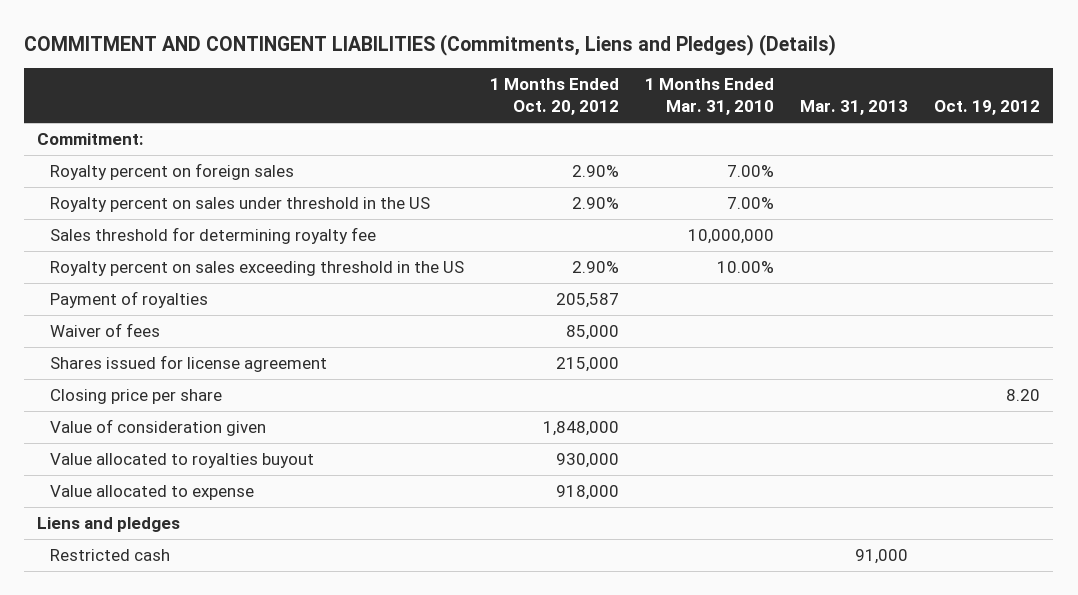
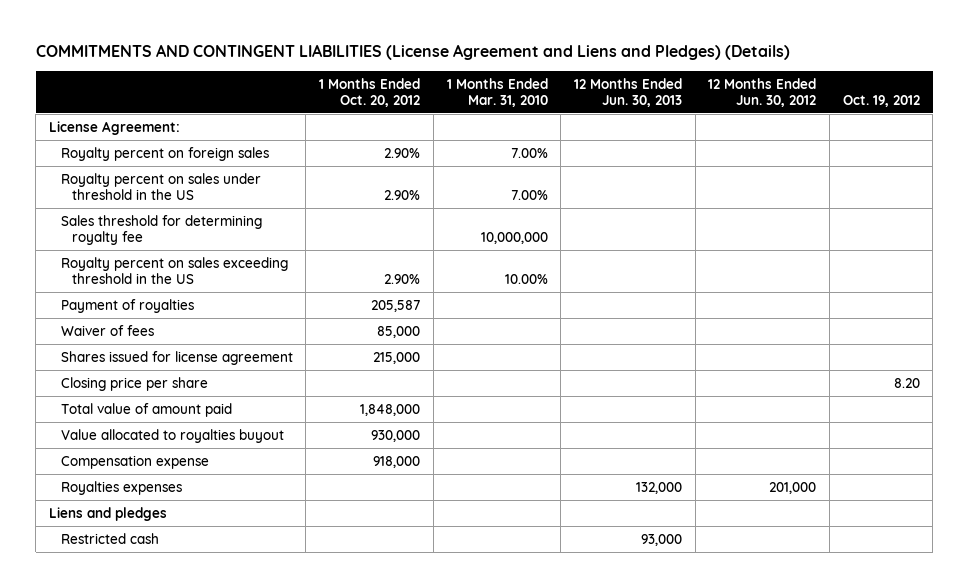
[24,33,837,56] COMMITMENT AND CONTINGENT LIABILITIES (Commitments, Liens and Pledges) (Details) -> [35,44,790,61] COMMITMENTS AND CONTINGENT LIABILITIES (License Agreement and Liens and Pledges) (Details)
[800,99,909,115] Mar. 31, 2013 -> none
none -> [573,77,682,107] 12 Months Ended Jun. 30, 2013
none -> [708,77,817,107] 12 Months Ended Jun. 30, 2012
[37,133,144,146] Commitment: -> [49,120,181,135] License Agreement:
[50,419,267,437] Value of consideration given -> [60,402,232,417] Total value of amount paid
[50,485,255,501] Value allocated to expense -> [60,454,209,469] Compensation expense
none -> [60,480,182,495] Royalties expenses

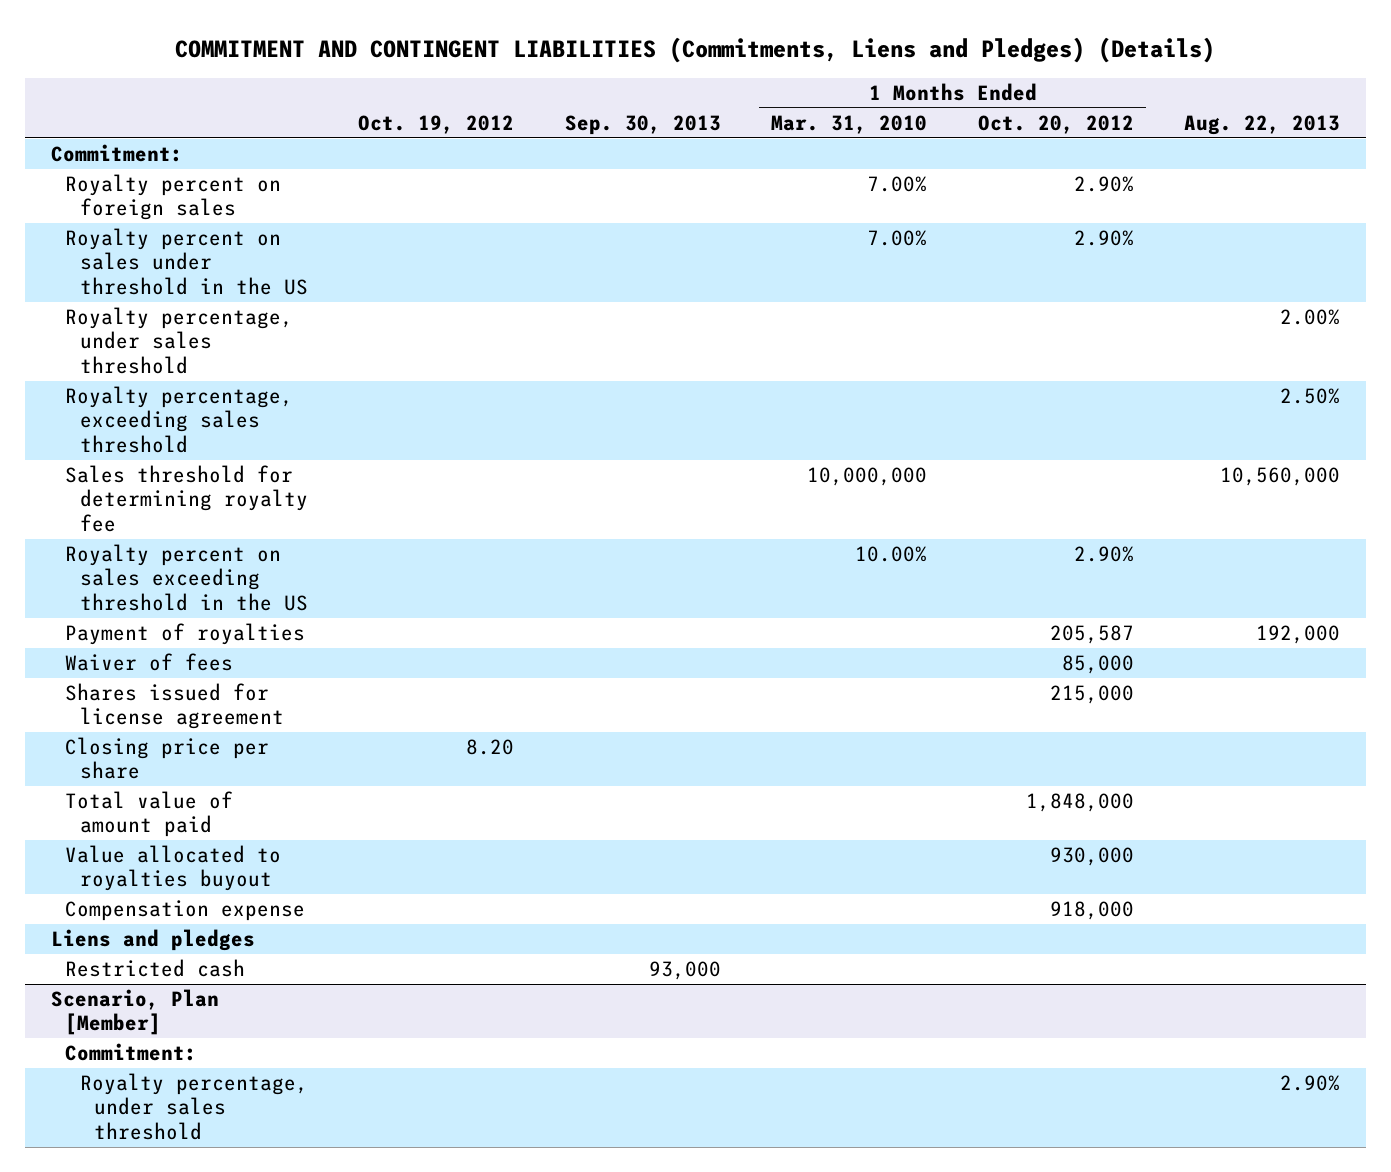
[35,44,790,61] COMMITMENTS AND CONTINGENT LIABILITIES (License Agreement and Liens and Pledges) (Details) -> [175,37,1216,64] COMMITMENT AND CONTINGENT LIABILITIES (Commitments, Liens and Pledges) (Details)
[573,77,682,107] 12 Months Ended Jun. 30, 2013 -> none
[708,77,817,107] 12 Months Ended Jun. 30, 2012 -> none
none -> [564,114,721,135] Sep. 30, 2013
none -> [1184,114,1341,135] Aug. 22, 2013
[49,120,181,135] License Agreement: -> [50,144,183,163] Commitment:
none -> [65,307,294,374] Royalty percentage, under sales threshold
none -> [65,386,294,453] Royalty percentage, exceeding sales threshold
[60,480,182,495] Royalties expenses -> none
none -> [50,989,219,1036] Scenario, Plan [Member]
none -> [65,1043,198,1062] Commitment:
none -> [79,1073,308,1140] Royalty percentage, under sales threshold

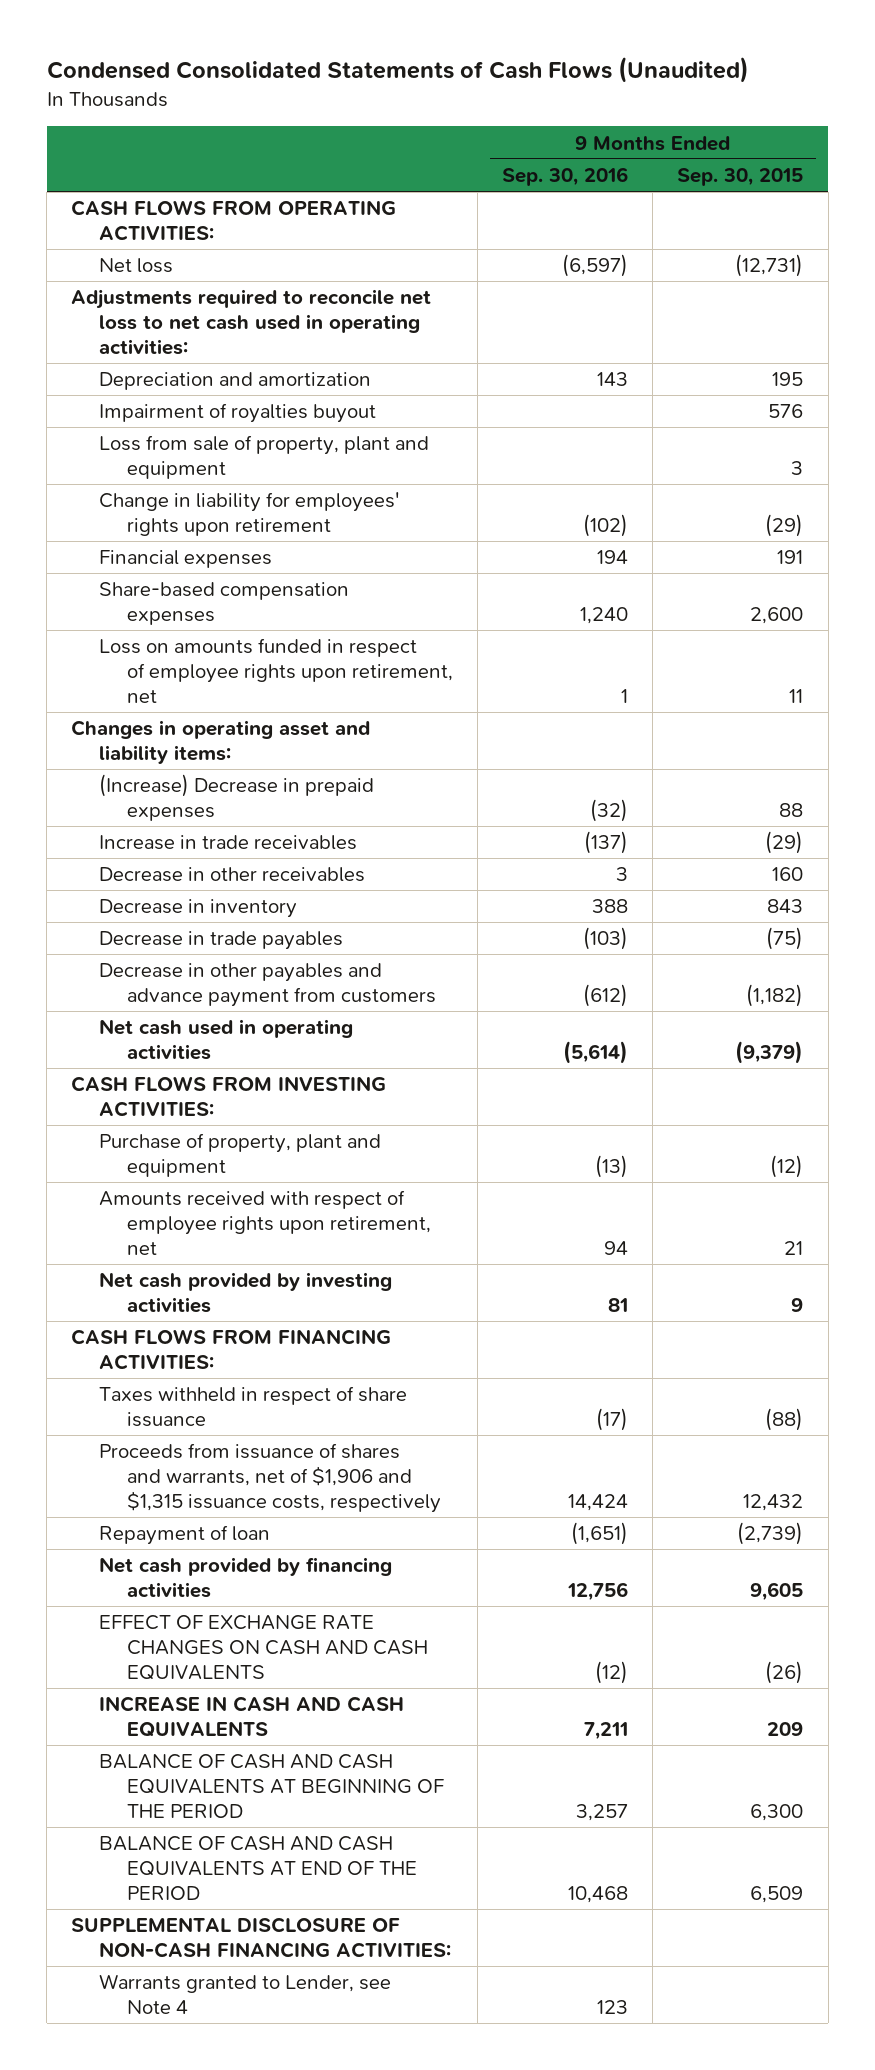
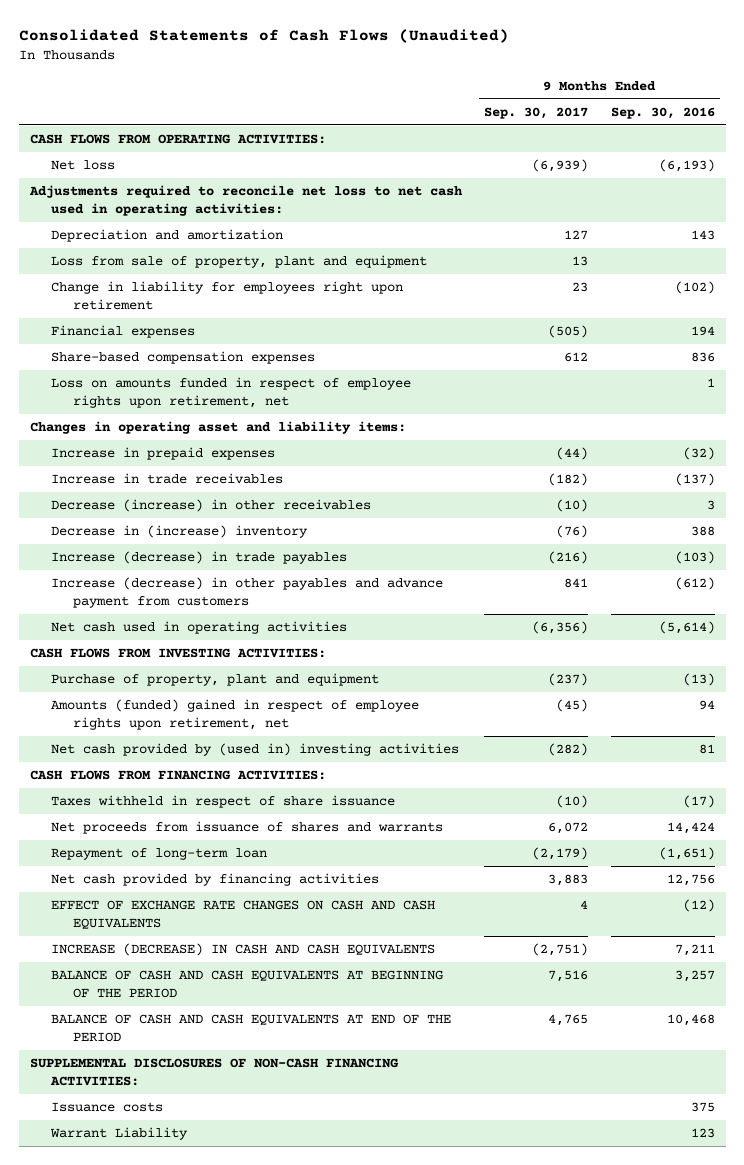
[46,57,749,84] Condensed Consolidated Statements of Cash Flows (Unaudited) -> [18,29,509,44] Consolidated Statements of Cash Flows (Unaudited)
[677,167,804,186] Sep. 30, 2015 -> none
none -> [484,106,589,119] Sep. 30, 2017
[562,254,629,278] (6,597) -> [658,159,715,173] (6,193)
[98,403,376,424] Impairment of royalties buyout -> none
[98,492,400,536] Change in liability for employees' rights upon retirement -> [51,281,404,310] Change in liability for employees right upon retirement
[580,606,629,624] 1,240 -> [690,352,715,363] 836
[98,774,374,821] (Increase) Decrease in prepaid expenses -> [51,447,276,461] Increase in prepaid expenses
[98,867,365,883] Decrease in other receivables -> [51,499,372,513] Decrease (increase) in other receivables
[98,899,297,919] Decrease in inventory -> [51,525,309,539] Decrease in (increase) inventory
[98,931,343,951] Decrease in trade payables -> [51,551,348,565] Increase (decrease) in trade payables
[98,963,436,1007] Decrease in other payables and advance payment from customers -> [51,577,444,608] Increase (decrease) in other payables and advance payment from customers
[98,1190,431,1255] Amounts received with respect of employee rights upon retirement, net -> [51,699,420,730] Amounts (funded) gained in respect of employee rights upon retirement, net
[98,1272,392,1313] Net cash provided by investing activities -> [51,743,460,757] Net cash provided by (used in) investing activities
[98,1443,441,1513] Proceeds from issuance of shares and warrants, net of $1,906 and $1,315 issuance costs, respectively -> [51,821,444,835] Net proceeds from issuance of shares and warrants
[98,1525,270,1546] Repayment of loan -> [51,848,268,861] Repayment of long-term loan
[98,1696,404,1737] INCREASE IN CASH AND CASH EQUIVALENTS -> [51,943,436,957] INCREASE (DECREASE) IN CASH AND CASH EQUIVALENTS
[71,1917,451,1958] SUPPLEMENTAL DISCLOSURE OF NON-CASH FINANCING ACTIVITIES: -> [29,1058,399,1086] SUPPLEMENTAL DISCLOSURES OF NON-CASH FINANCING ACTIVITIES:
none -> [51,1102,164,1113] Issuance costs
[98,1974,391,2014] Warrants granted to Lender, see Note 4 -> [50,1127,189,1141] Warrant Liability

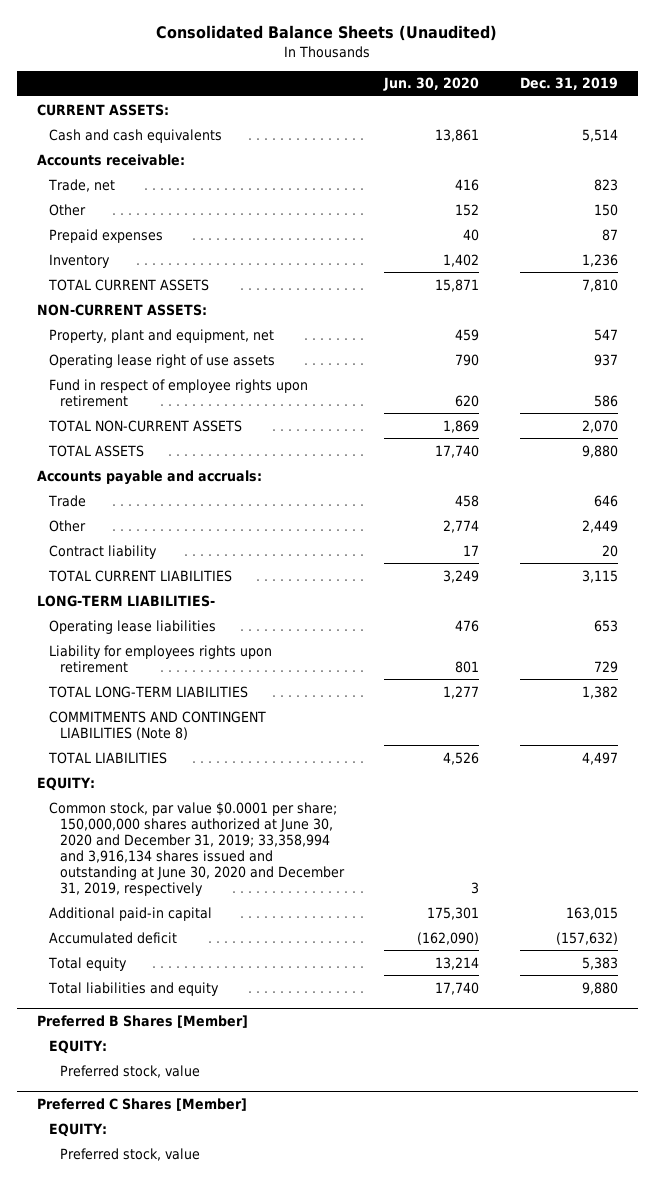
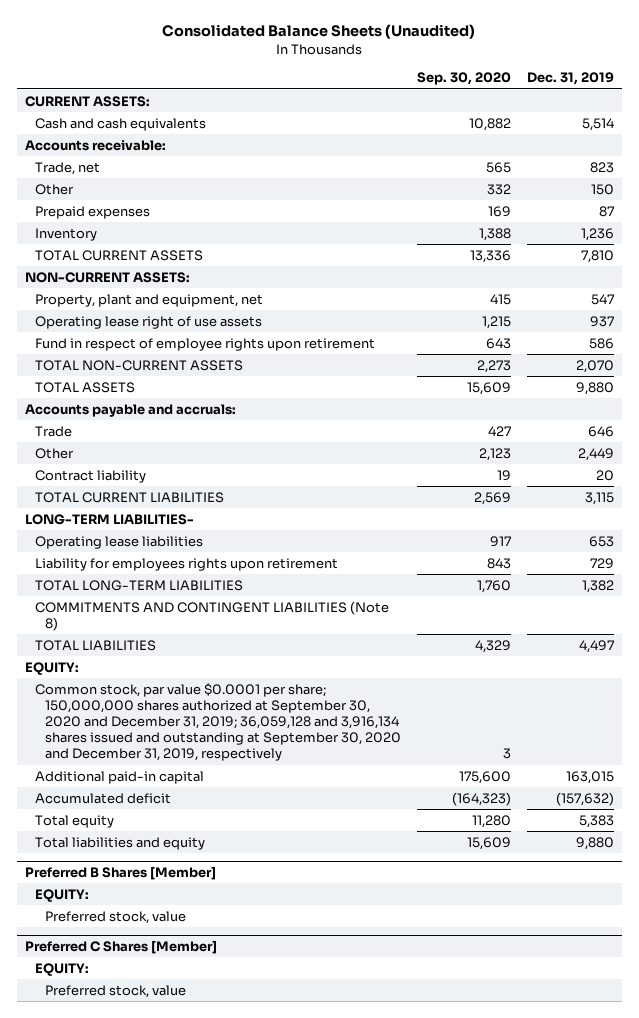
[383,77,480,92] Jun. 30, 2020 -> none
none -> [416,72,511,86] Sep. 30, 2020
[48,801,346,896] Common stock, par value $0.0001 per share; 150,000,000 shares authorized at June 30, 2020 and December 31, 2019; 33,358,994 and 3,916,134 shares issued and outstanding at June 30, 2020 and December 31, 2019, respectively -> [34,682,401,762] Common stock, par value $0.0001 per share; 150,000,000 shares authorized at September 30, 2020 and December 31, 2019; 36,059,128 and 3,916,134 shares issued and outstanding at September 30, 2020 and December 31, 2019, respectively

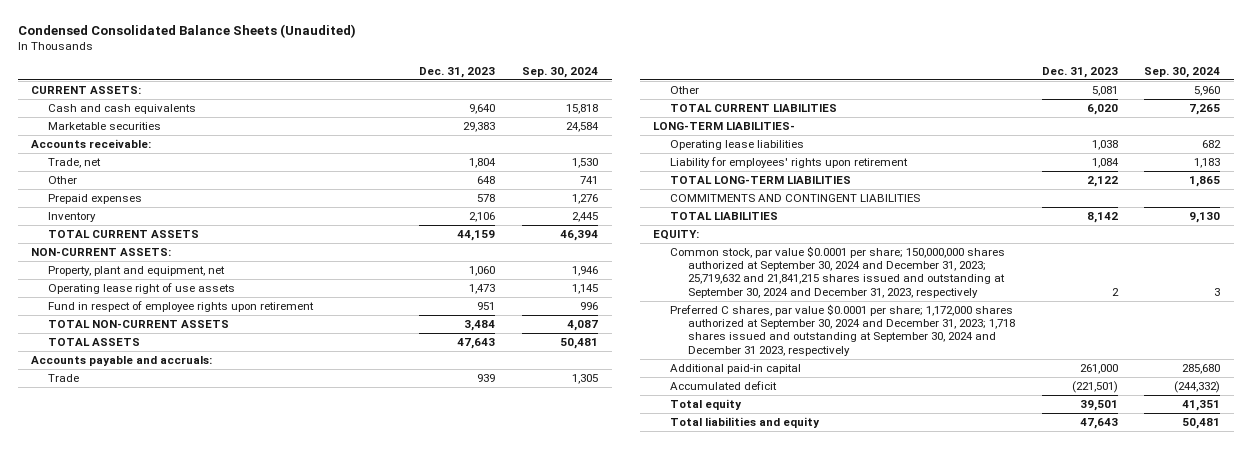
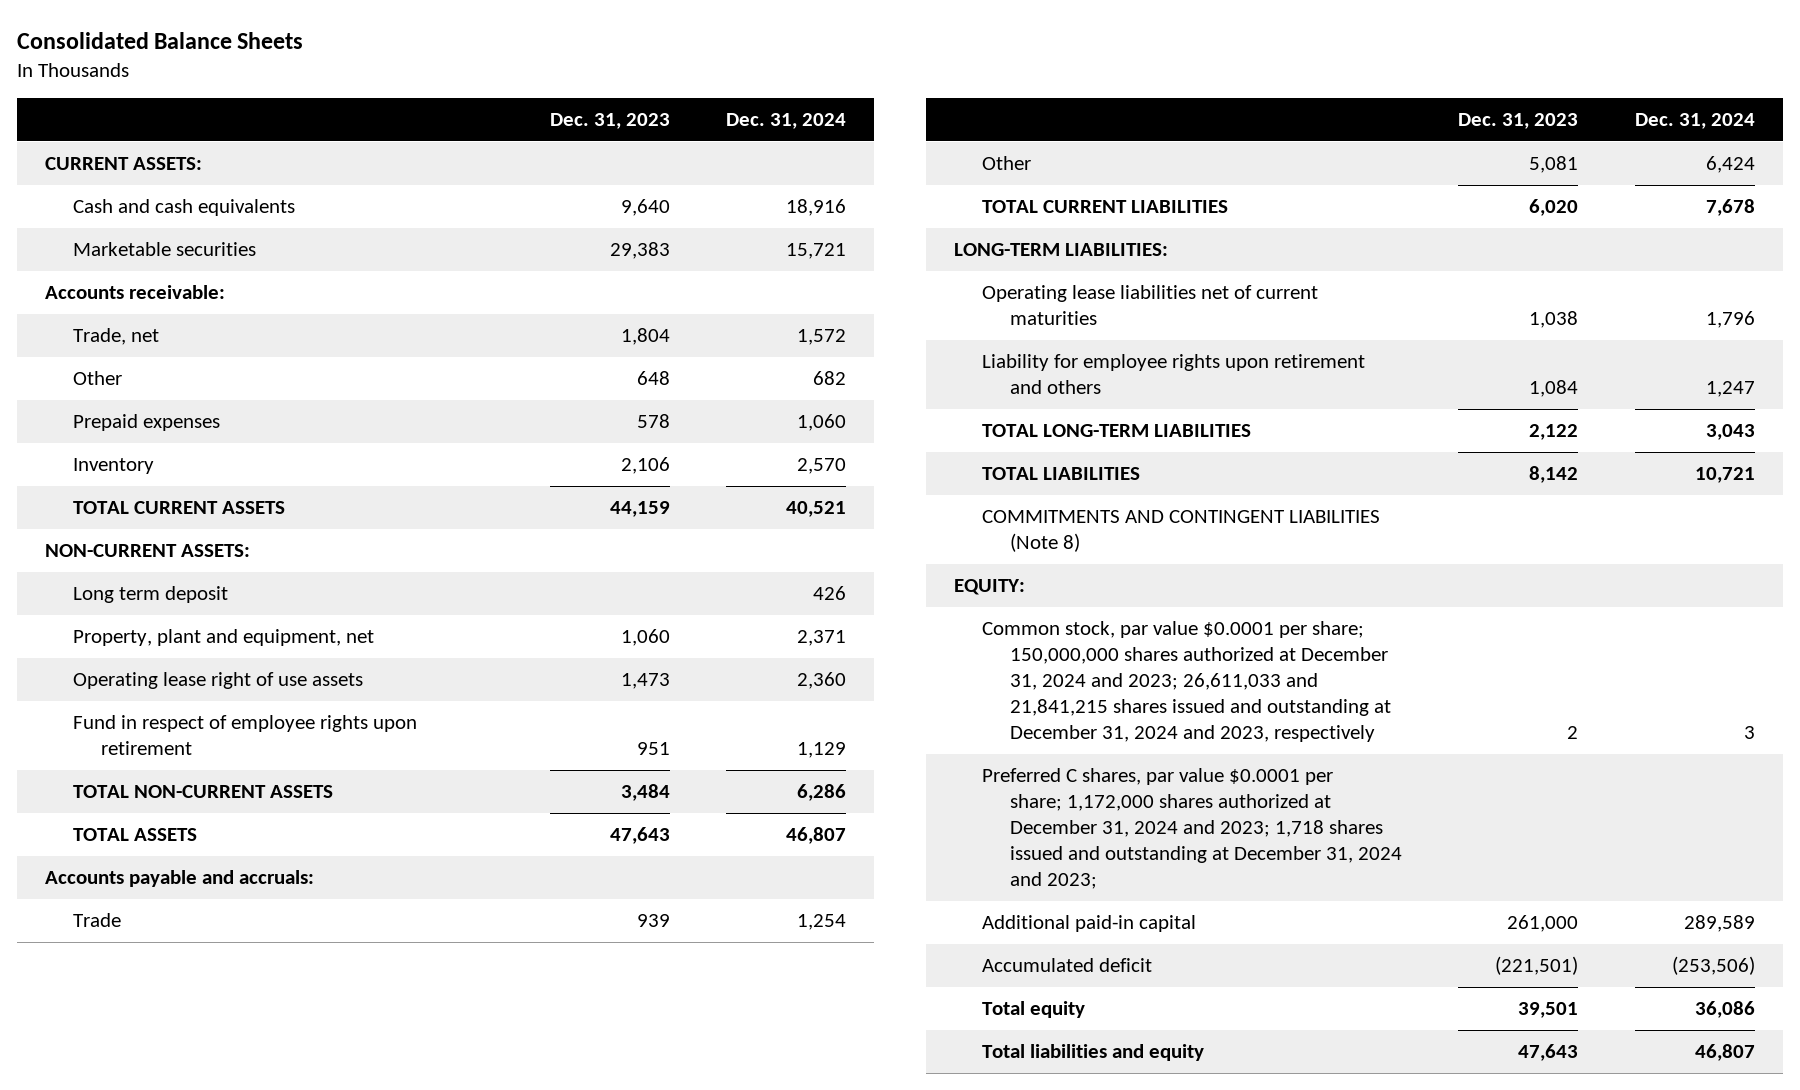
[17,24,356,39] Condensed Consolidated Balance Sheets (Unaudited) -> [17,32,304,50] Consolidated Balance Sheets
[522,66,599,78] Sep. 30, 2024 -> none
none -> [726,112,847,129] Dec. 31, 2024
none -> [73,585,229,603] Long term deposit
[653,122,796,131] LONG-TERM LIABILITIES- -> [954,242,1169,256] LONG-TERM LIABILITIES:
[670,140,805,151] Operating lease liabilities -> [982,284,1319,326] Operating lease liabilities net of current maturities
[670,157,909,169] Liability for employees' rights upon retirement -> [982,353,1366,395] Liability for employee rights upon retirement and others
[670,194,921,203] COMMITMENTS AND CONTINGENT LIABILITIES -> none
none -> [982,509,1381,553] COMMITMENTS AND CONTINGENT LIABILITIES (Note 8)
[670,246,1006,298] Common stock, par value $0.0001 per share; 150,000,000 shares authorized at September 30, 2024 and December 31, 2023; 25,719,632 and 21,841,215 shares issued and outstanding at September 30, 2024 and December 31, 2023, respectively -> [982,620,1391,743] Common stock, par value $0.0001 per share; 150,000,000 shares authorized at December 31, 2024 and 2023; 26,611,033 and 21,841,215 shares issued and outstanding at December 31, 2024 and 2023, respectively
[670,304,1015,356] Preferred C shares, par value $0.0001 per share; 1,172,000 shares authorized at September 30, 2024 and December 31, 2023; 1,718 shares issued and outstanding at September 30, 2024 and December 31 2023, respectively -> [982,767,1402,890] Preferred C shares, par value $0.0001 per share; 1,172,000 shares authorized at December 31, 2024 and 2023; 1,718 shares issued and outstanding at December 31, 2024 and 2023;

